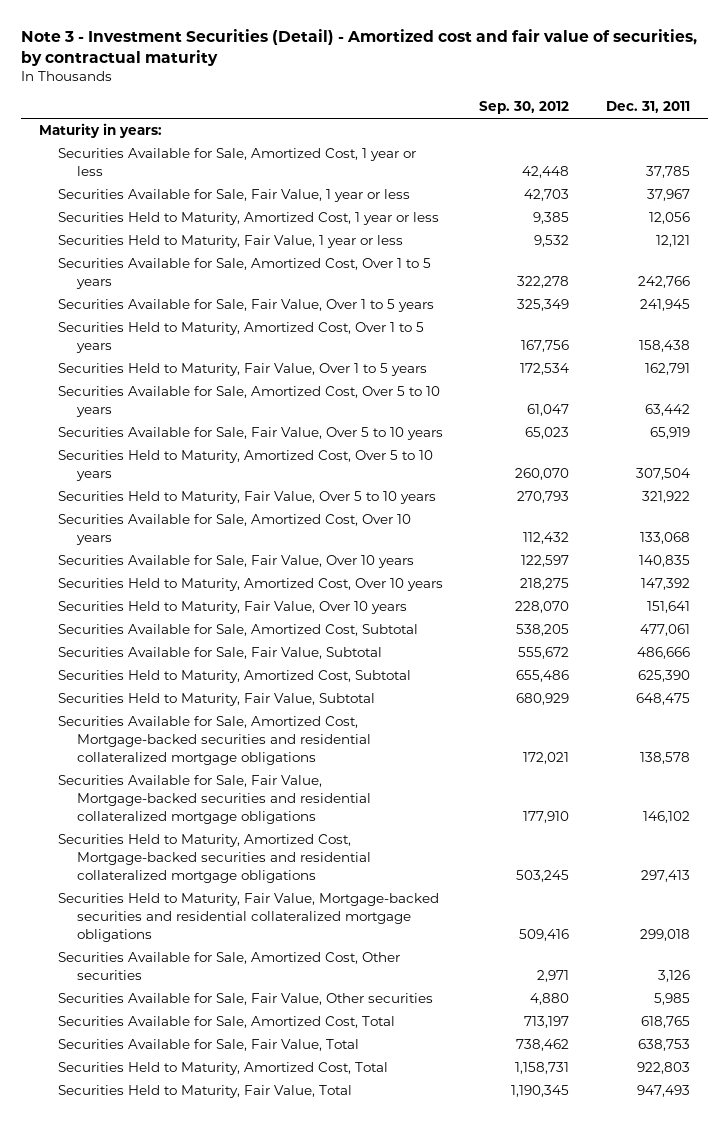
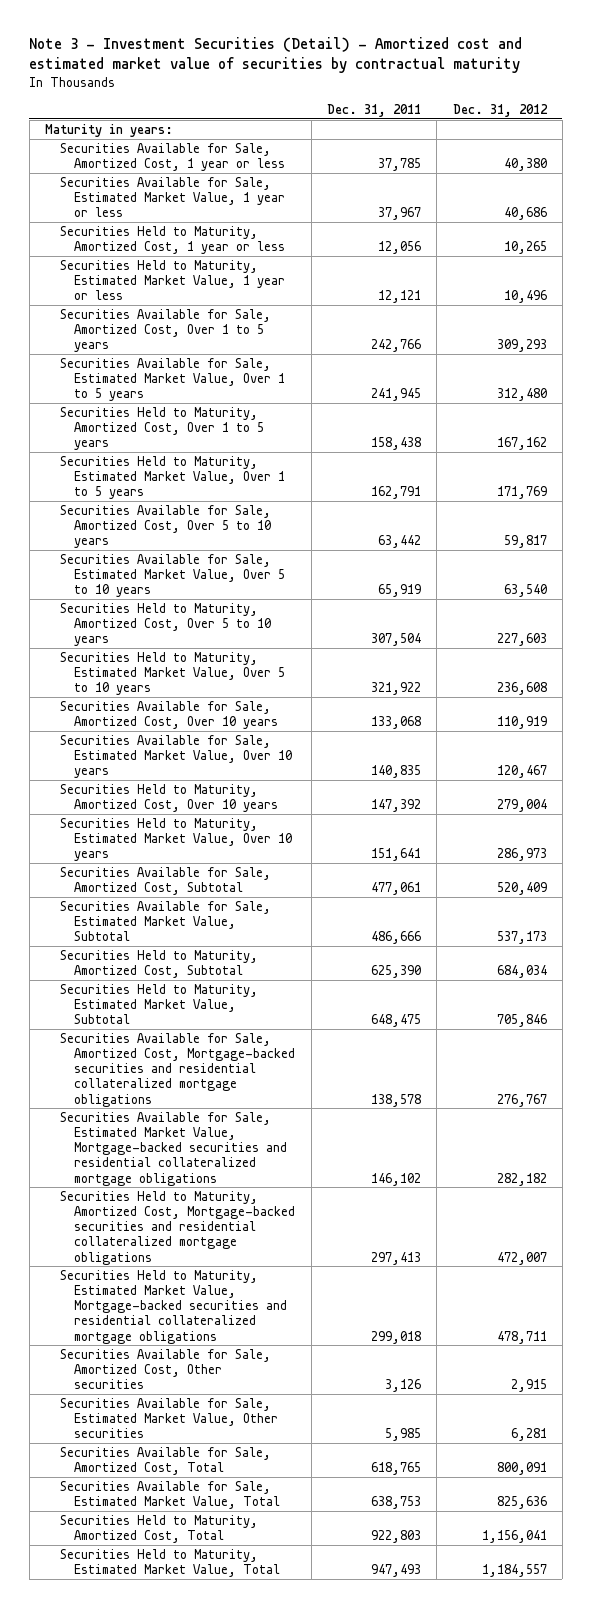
[20,28,697,66] Note 3 - Investment Securities (Detail) - Amortized cost and fair value of securities, by contractual maturity -> [29,37,523,74] Note 3 - Investment Securities (Detail) - Amortized cost and estimated market value of securities by contractual maturity
[479,101,570,115] Sep. 30, 2012 -> none
none -> [452,103,548,117] Dec. 31, 2012
[57,189,410,203] Securities Available for Sale, Fair Value, 1 year or less -> [59,176,286,218] Securities Available for Sale, Estimated Market Value, 1 year or less
[57,235,403,249] Securities Held to Maturity, Fair Value, 1 year or less -> [59,259,286,301] Securities Held to Maturity, Estimated Market Value, 1 year or less
[57,299,434,313] Securities Available for Sale, Fair Value, Over 1 to 5 years -> [59,357,286,402] Securities Available for Sale, Estimated Market Value, Over 1 to 5 years
[57,363,427,377] Securities Held to Maturity, Fair Value, Over 1 to 5 years -> [59,455,286,500] Securities Held to Maturity, Estimated Market Value, Over 1 to 5 years
[57,427,443,441] Securities Available for Sale, Fair Value, Over 5 to 10 years -> [59,553,286,598] Securities Available for Sale, Estimated Market Value, Over 5 to 10 years
[57,491,436,505] Securities Held to Maturity, Fair Value, Over 5 to 10 years -> [59,651,286,696] Securities Held to Maturity, Estimated Market Value, Over 5 to 10 years
[57,555,414,569] Securities Available for Sale, Fair Value, Over 10 years -> [59,734,293,779] Securities Available for Sale, Estimated Market Value, Over 10 years
[57,601,407,615] Securities Held to Maturity, Fair Value, Over 10 years -> [59,817,293,862] Securities Held to Maturity, Estimated Market Value, Over 10 years
[57,647,382,660] Securities Available for Sale, Fair Value, Subtotal -> [59,900,271,942] Securities Available for Sale, Estimated Market Value, Subtotal
[57,693,375,707] Securities Held to Maturity, Fair Value, Subtotal -> [59,983,258,1025] Securities Held to Maturity, Estimated Market Value, Subtotal
[57,775,372,824] Securities Available for Sale, Fair Value, Mortgage-backed securities and residential collateralized mortgage obligations -> [59,1111,288,1186] Securities Available for Sale, Estimated Market Value, Mortgage-backed securities and residential collateralized mortgage obligations
[57,893,439,942] Securities Held to Maturity, Fair Value, Mortgage-backed securities and residential collateralized mortgage obligations -> [59,1269,288,1344] Securities Held to Maturity, Estimated Market Value, Mortgage-backed securities and residential collateralized mortgage obligations
[57,993,433,1006] Securities Available for Sale, Fair Value, Other securities -> [59,1397,279,1439] Securities Available for Sale, Estimated Market Value, Other securities
[57,1039,359,1052] Securities Available for Sale, Fair Value, Total -> [59,1480,281,1510] Securities Available for Sale, Estimated Market Value, Total
[57,1085,352,1099] Securities Held to Maturity, Fair Value, Total -> [59,1548,281,1578] Securities Held to Maturity, Estimated Market Value, Total

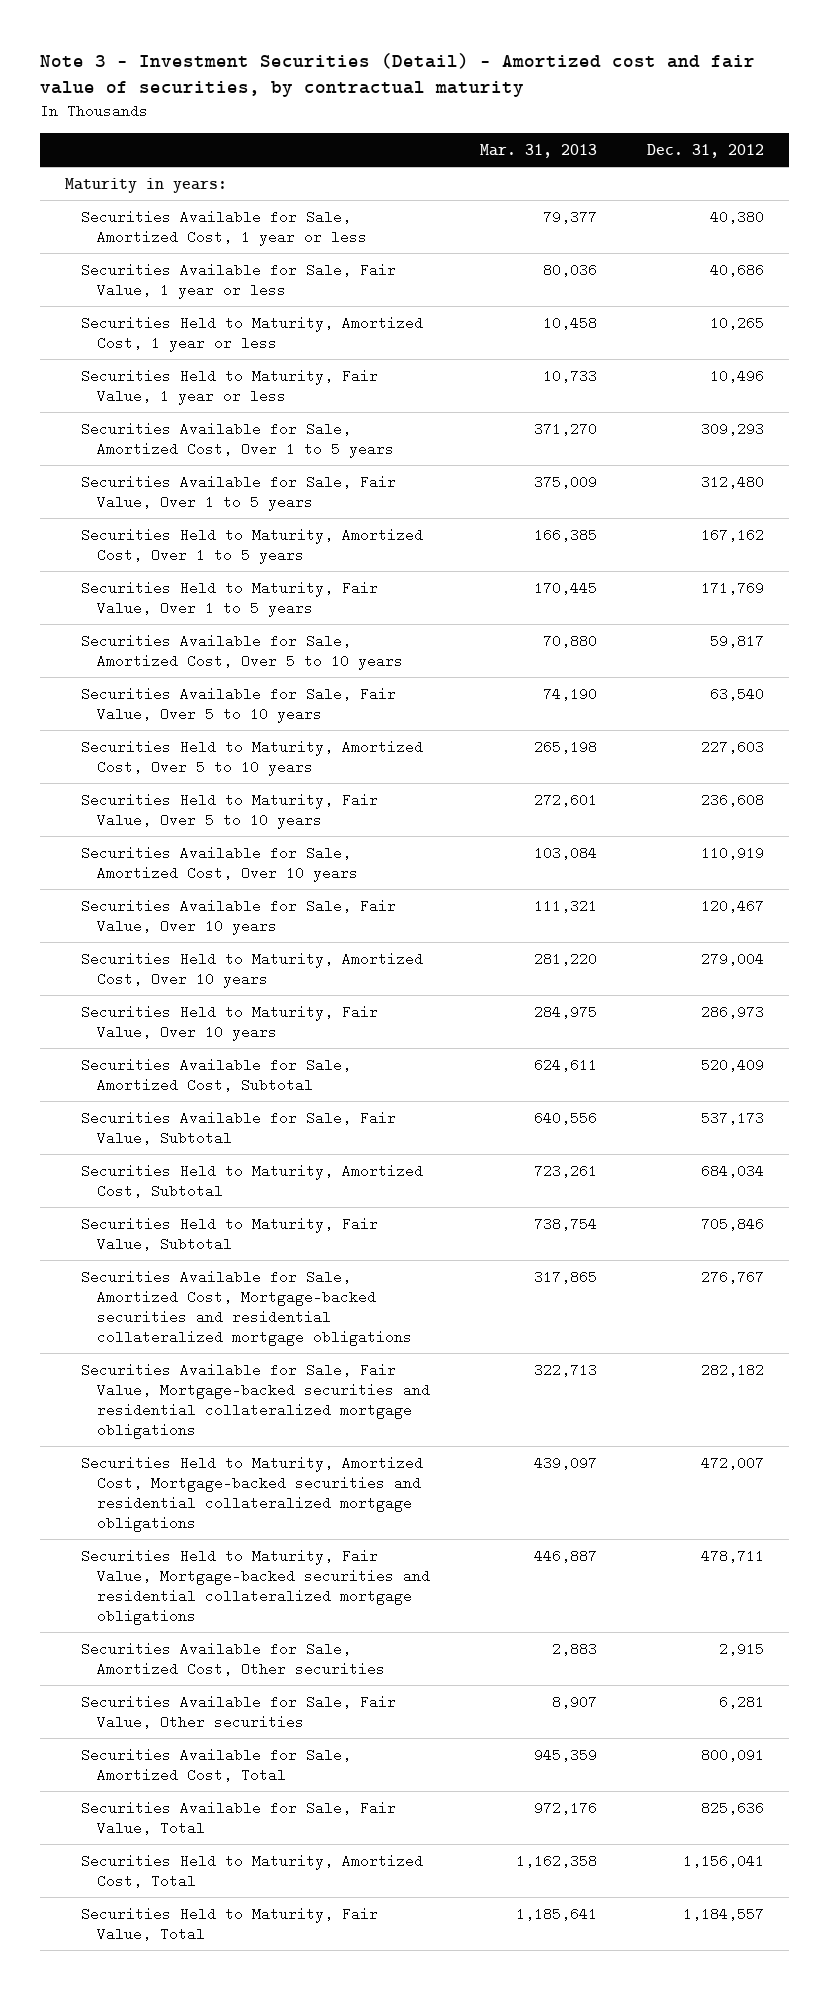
[29,37,523,74] Note 3 - Investment Securities (Detail) - Amortized cost and estimated market value of securities by contractual maturity -> [40,52,756,98] Note 3 - Investment Securities (Detail) - Amortized cost and fair value of securities, by contractual maturity
[326,103,421,117] Dec. 31, 2011 -> none
none -> [480,143,598,158] Mar. 31, 2013
[59,176,286,218] Securities Available for Sale, Estimated Market Value, 1 year or less -> [81,262,397,299] Securities Available for Sale, Fair Value, 1 year or less
[59,259,286,301] Securities Held to Maturity, Estimated Market Value, 1 year or less -> [81,368,379,405] Securities Held to Maturity, Fair Value, 1 year or less
[59,357,286,402] Securities Available for Sale, Estimated Market Value, Over 1 to 5 years -> [81,474,397,511] Securities Available for Sale, Fair Value, Over 1 to 5 years
[59,455,286,500] Securities Held to Maturity, Estimated Market Value, Over 1 to 5 years -> [81,580,379,617] Securities Held to Maturity, Fair Value, Over 1 to 5 years
[59,553,286,598] Securities Available for Sale, Estimated Market Value, Over 5 to 10 years -> [81,686,397,723] Securities Available for Sale, Fair Value, Over 5 to 10 years
[59,651,286,696] Securities Held to Maturity, Estimated Market Value, Over 5 to 10 years -> [81,792,379,829] Securities Held to Maturity, Fair Value, Over 5 to 10 years
[59,734,293,779] Securities Available for Sale, Estimated Market Value, Over 10 years -> [81,898,397,935] Securities Available for Sale, Fair Value, Over 10 years
[59,817,293,862] Securities Held to Maturity, Estimated Market Value, Over 10 years -> [81,1004,379,1041] Securities Held to Maturity, Fair Value, Over 10 years
[59,900,271,942] Securities Available for Sale, Estimated Market Value, Subtotal -> [81,1110,397,1145] Securities Available for Sale, Fair Value, Subtotal
[59,983,258,1025] Securities Held to Maturity, Estimated Market Value, Subtotal -> [81,1216,379,1251] Securities Held to Maturity, Fair Value, Subtotal
[59,1111,288,1186] Securities Available for Sale, Estimated Market Value, Mortgage-backed securities and residential collateralized mortgage obligations -> [81,1362,431,1439] Securities Available for Sale, Fair Value, Mortgage-backed securities and residential collateralized mortgage obligations
[59,1269,288,1344] Securities Held to Maturity, Estimated Market Value, Mortgage-backed securities and residential collateralized mortgage obligations -> [81,1548,431,1625] Securities Held to Maturity, Fair Value, Mortgage-backed securities and residential collateralized mortgage obligations
[59,1397,279,1439] Securities Available for Sale, Estimated Market Value, Other securities -> [81,1694,397,1729] Securities Available for Sale, Fair Value, Other securities
[59,1480,281,1510] Securities Available for Sale, Estimated Market Value, Total -> [81,1800,397,1835] Securities Available for Sale, Fair Value, Total
[59,1548,281,1578] Securities Held to Maturity, Estimated Market Value, Total -> [81,1906,379,1941] Securities Held to Maturity, Fair Value, Total

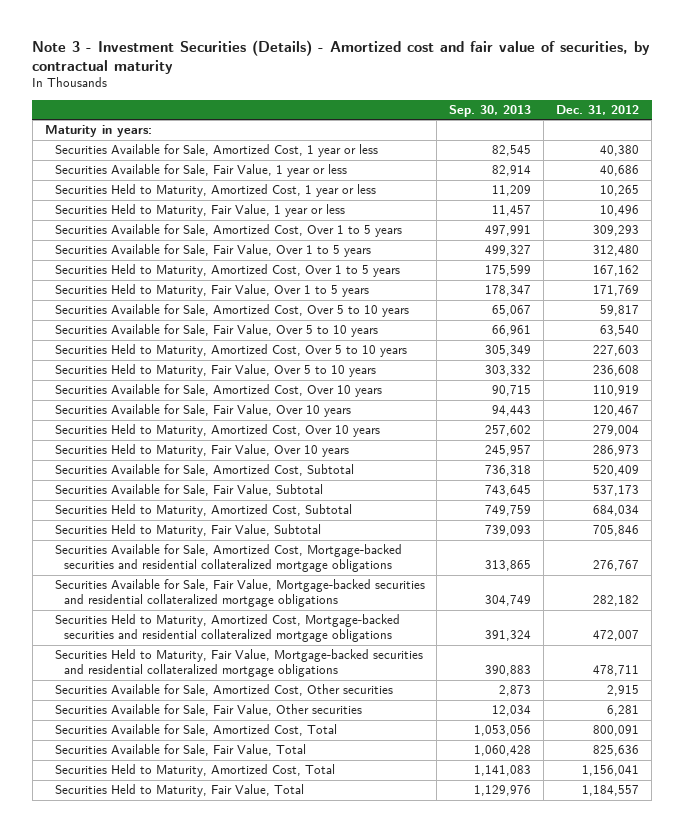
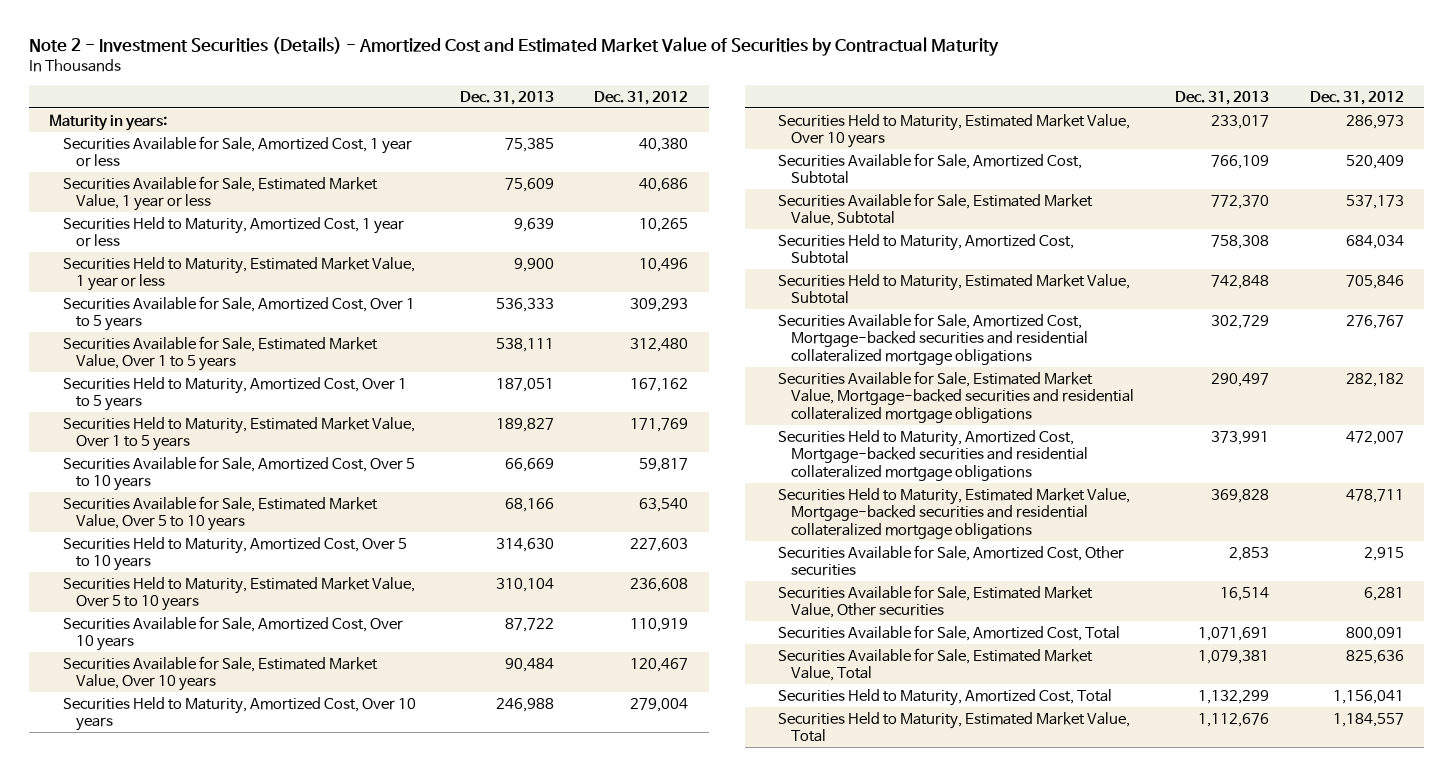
[32,39,651,74] Note 3 - Investment Securities (Details) - Amortized cost and fair value of securities, by contractual maturity -> [29,37,1000,57] Note 2 - Investment Securities (Details) - Amortized Cost and Estimated Market Value of Securities by Contractual Maturity
[449,105,532,118] Sep. 30, 2013 -> none
none -> [459,90,554,105] Dec. 31, 2013
[54,164,347,178] Securities Available for Sale, Fair Value, 1 year or less -> [62,175,378,212] Securities Available for Sale, Estimated Market Value, 1 year or less
[54,204,345,218] Securities Held to Maturity, Fair Value, 1 year or less -> [62,256,415,292] Securities Held to Maturity, Estimated Market Value, 1 year or less
[54,244,371,258] Securities Available for Sale, Fair Value, Over 1 to 5 years -> [62,335,378,372] Securities Available for Sale, Estimated Market Value, Over 1 to 5 years
[54,284,369,298] Securities Held to Maturity, Fair Value, Over 1 to 5 years -> [62,416,415,452] Securities Held to Maturity, Estimated Market Value, Over 1 to 5 years
[54,324,378,338] Securities Available for Sale, Fair Value, Over 5 to 10 years -> [62,495,378,532] Securities Available for Sale, Estimated Market Value, Over 5 to 10 years
[54,364,376,378] Securities Held to Maturity, Fair Value, Over 5 to 10 years -> [62,576,415,612] Securities Held to Maturity, Estimated Market Value, Over 5 to 10 years
[54,404,351,418] Securities Available for Sale, Fair Value, Over 10 years -> [62,655,378,692] Securities Available for Sale, Estimated Market Value, Over 10 years
[54,444,349,458] Securities Held to Maturity, Fair Value, Over 10 years -> [778,113,1131,149] Securities Held to Maturity, Estimated Market Value, Over 10 years
[54,484,323,497] Securities Available for Sale, Fair Value, Subtotal -> [778,192,1094,227] Securities Available for Sale, Estimated Market Value, Subtotal
[54,524,321,538] Securities Held to Maturity, Fair Value, Subtotal -> [778,273,1131,305] Securities Held to Maturity, Estimated Market Value, Subtotal
[54,579,425,608] Securities Available for Sale, Fair Value, Mortgage-backed securities and residential collateralized mortgage obligations -> [778,370,1135,423] Securities Available for Sale, Estimated Market Value, Mortgage-backed securities and residential collateralized mortgage obligations
[54,649,423,678] Securities Held to Maturity, Fair Value, Mortgage-backed securities and residential collateralized mortgage obligations -> [778,487,1131,539] Securities Held to Maturity, Estimated Market Value, Mortgage-backed securities and residential collateralized mortgage obligations
[54,704,362,717] Securities Available for Sale, Fair Value, Other securities -> [778,584,1094,619] Securities Available for Sale, Estimated Market Value, Other securities
[54,744,306,757] Securities Available for Sale, Fair Value, Total -> [778,647,1094,682] Securities Available for Sale, Estimated Market Value, Total
[54,784,304,798] Securities Held to Maturity, Fair Value, Total -> [778,711,1131,743] Securities Held to Maturity, Estimated Market Value, Total

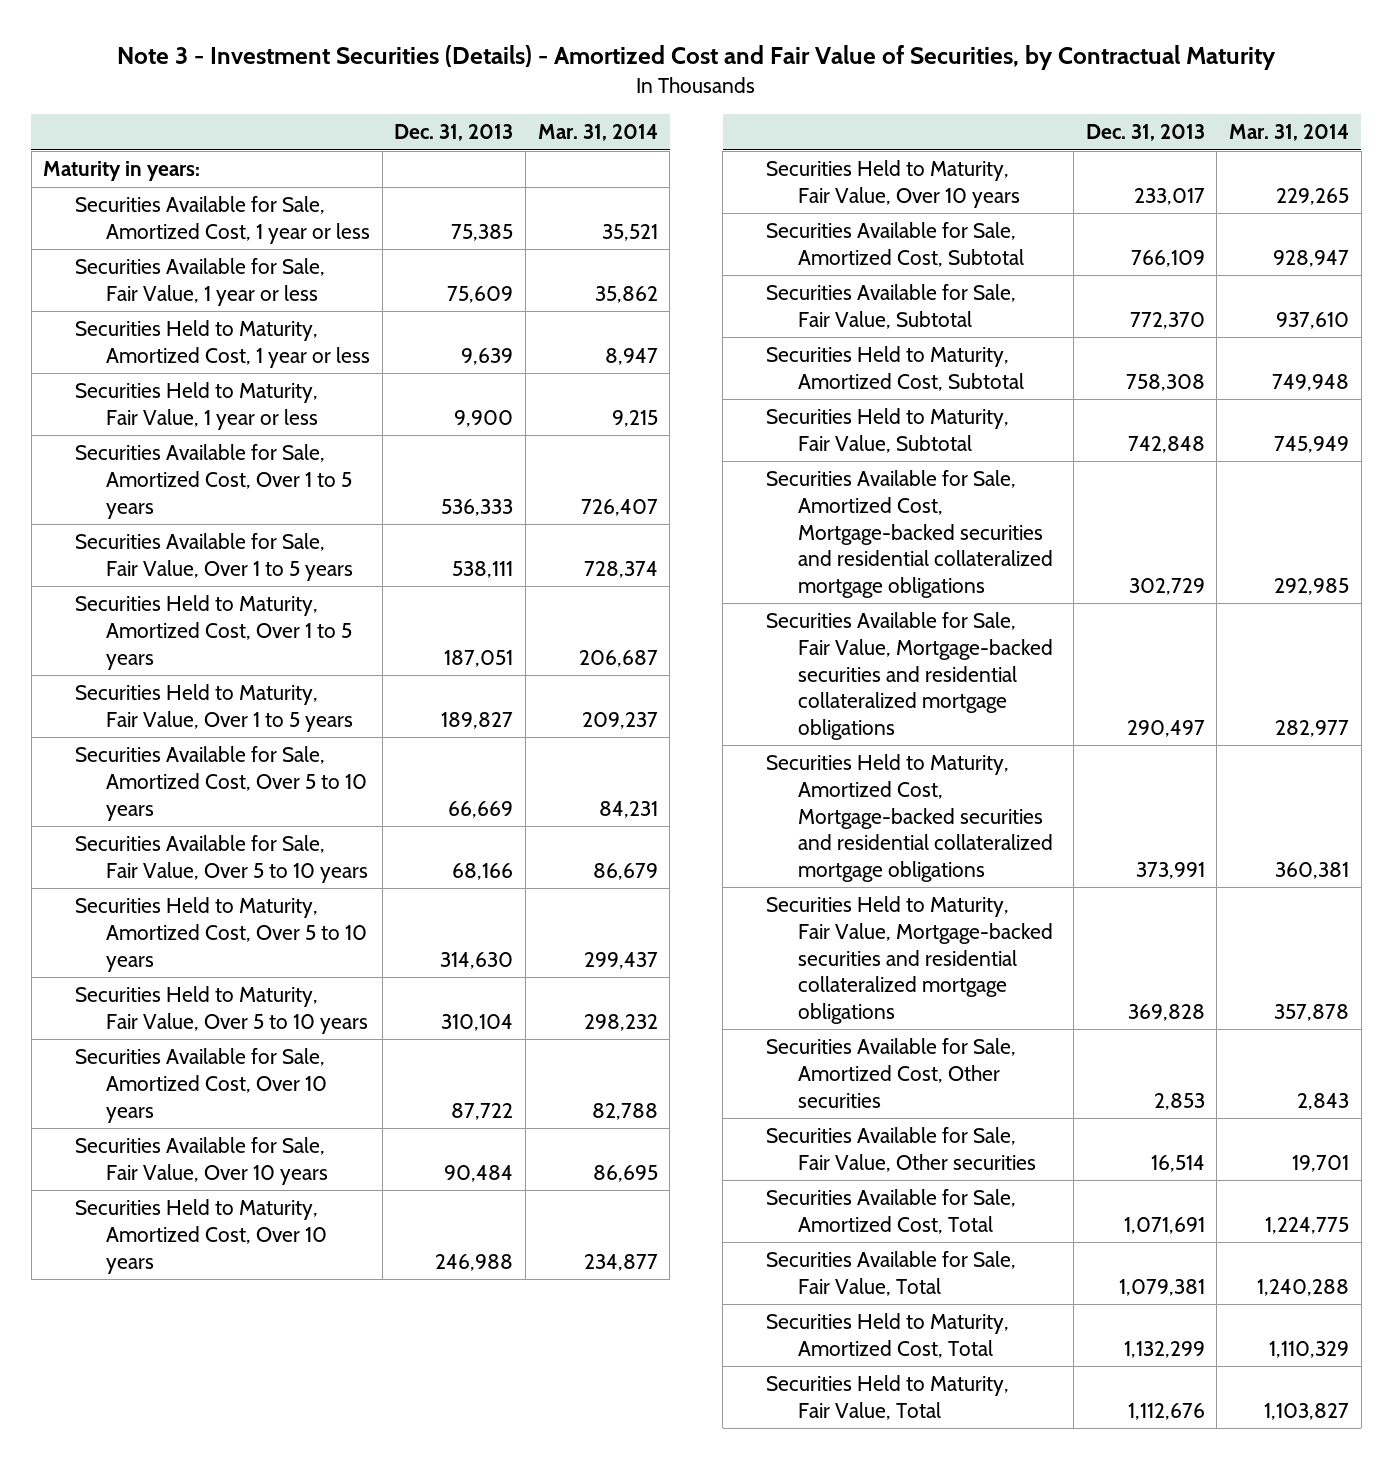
[29,37,1000,57] Note 2 - Investment Securities (Details) - Amortized Cost and Estimated Market Value of Securities by Contractual Maturity -> [117,45,1277,71] Note 3 - Investment Securities (Details) - Amortized Cost and Fair Value of Securities, by Contractual Maturity
[594,90,689,105] Dec. 31, 2012 -> none
none -> [537,124,658,142] Mar. 31, 2014
[62,175,378,212] Securities Available for Sale, Estimated Market Value, 1 year or less -> [74,258,325,306] Securities Available for Sale, Fair Value, 1 year or less
[62,256,415,292] Securities Held to Maturity, Estimated Market Value, 1 year or less -> [74,382,319,430] Securities Held to Maturity, Fair Value, 1 year or less
[62,335,378,372] Securities Available for Sale, Estimated Market Value, Over 1 to 5 years -> [74,533,354,581] Securities Available for Sale, Fair Value, Over 1 to 5 years
[62,416,415,452] Securities Held to Maturity, Estimated Market Value, Over 1 to 5 years -> [74,684,354,732] Securities Held to Maturity, Fair Value, Over 1 to 5 years
[62,495,378,532] Securities Available for Sale, Estimated Market Value, Over 5 to 10 years -> [74,835,369,883] Securities Available for Sale, Fair Value, Over 5 to 10 years
[62,576,415,612] Securities Held to Maturity, Estimated Market Value, Over 5 to 10 years -> [74,986,369,1034] Securities Held to Maturity, Fair Value, Over 5 to 10 years
[62,655,378,692] Securities Available for Sale, Estimated Market Value, Over 10 years -> [74,1137,329,1185] Securities Available for Sale, Fair Value, Over 10 years
[778,113,1131,149] Securities Held to Maturity, Estimated Market Value, Over 10 years -> [766,160,1020,208] Securities Held to Maturity, Fair Value, Over 10 years
[778,192,1094,227] Securities Available for Sale, Estimated Market Value, Subtotal -> [766,284,1017,329] Securities Available for Sale, Fair Value, Subtotal
[778,273,1131,305] Securities Held to Maturity, Estimated Market Value, Subtotal -> [766,408,1010,453] Securities Held to Maturity, Fair Value, Subtotal
[778,370,1135,423] Securities Available for Sale, Estimated Market Value, Mortgage-backed securities and residential collateralized mortgage obligations -> [766,612,1053,741] Securities Available for Sale, Fair Value, Mortgage-backed securities and residential collateralized mortgage obligations
[778,487,1131,539] Securities Held to Maturity, Estimated Market Value, Mortgage-backed securities and residential collateralized mortgage obligations -> [766,896,1053,1025] Securities Held to Maturity, Fair Value, Mortgage-backed securities and residential collateralized mortgage obligations
[778,584,1094,619] Securities Available for Sale, Estimated Market Value, Other securities -> [766,1127,1036,1172] Securities Available for Sale, Fair Value, Other securities
[778,647,1094,682] Securities Available for Sale, Estimated Market Value, Total -> [766,1251,1017,1296] Securities Available for Sale, Fair Value, Total
[778,711,1131,743] Securities Held to Maturity, Estimated Market Value, Total -> [766,1375,1010,1420] Securities Held to Maturity, Fair Value, Total

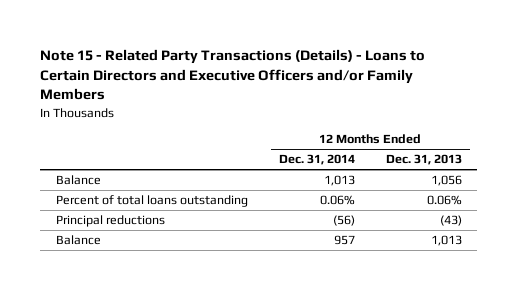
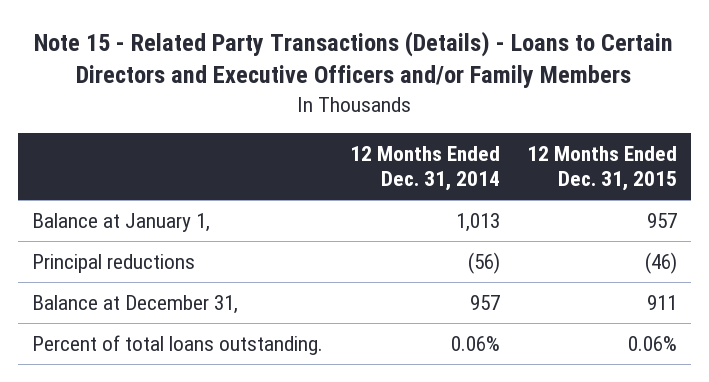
[385,154,462,166] Dec. 31, 2013 -> none
none -> [526,145,677,192] 12 Months Ended Dec. 31, 2015
[55,195,248,208] Percent of total loans outstanding -> none
[55,175,101,186] Balance -> [31,212,210,232] Balance at January 1,
[55,235,101,246] Balance -> [31,294,238,314] Balance at December 31,
none -> [31,334,323,355] Percent of total loans outstanding.

